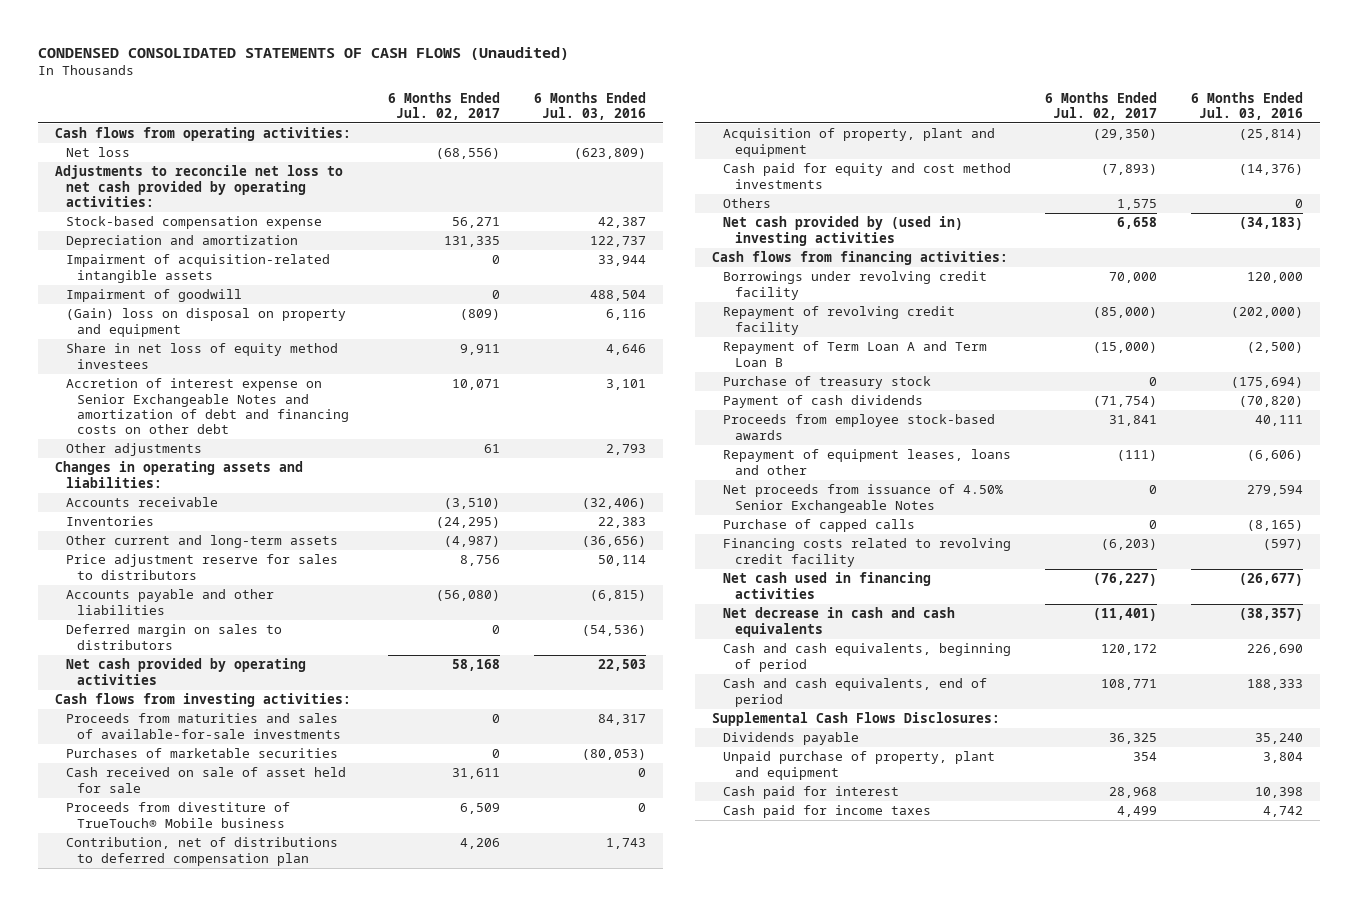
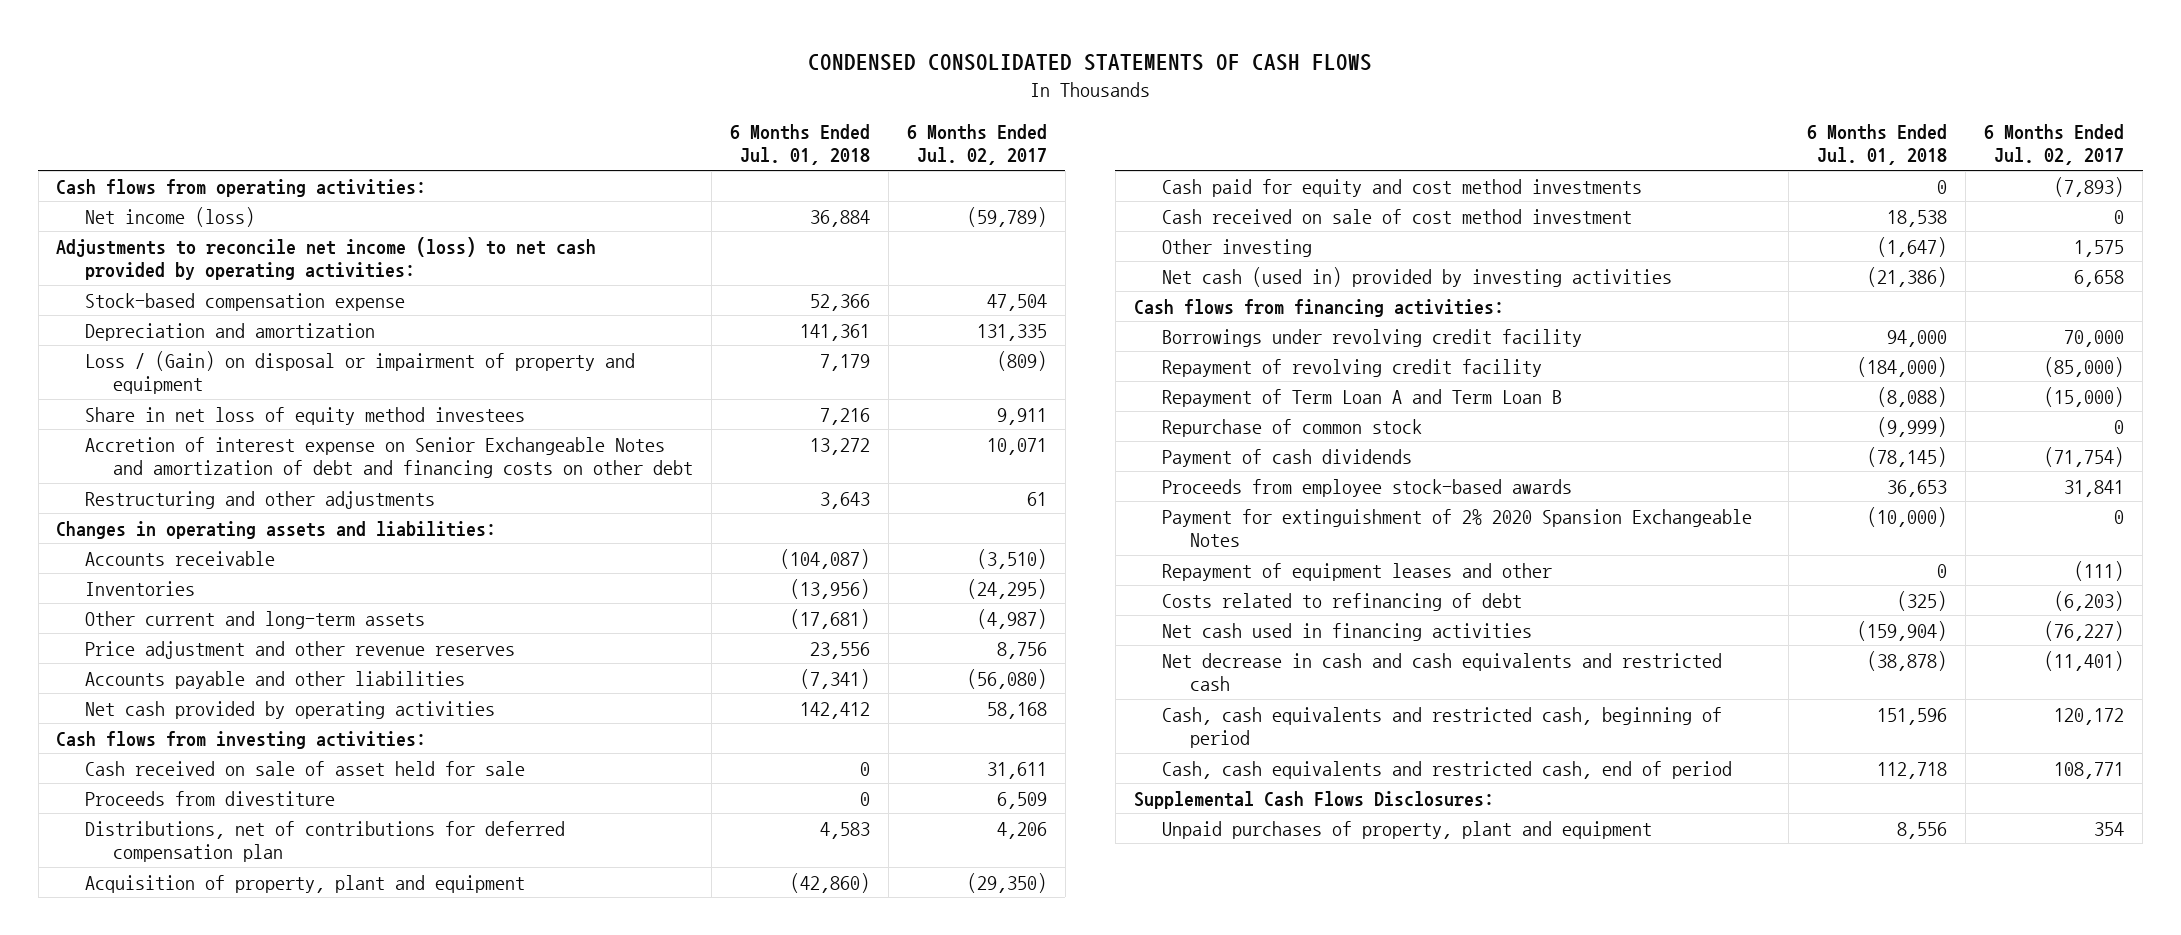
[37,46,569,60] CONDENSED CONSOLIDATED STATEMENTS OF CASH FLOWS (Unaudited) -> [808,54,1373,72] CONDENSED CONSOLIDATED STATEMENTS OF CASH FLOWS
[533,91,646,120] 6 Months Ended Jul. 03, 2016 -> none
none -> [729,123,870,166] 6 Months Ended Jul. 01, 2018
[66,147,131,158] Net loss -> [84,206,255,227] Net income (loss)
[435,148,500,160] (68,556) -> [966,206,1047,227] (59,789)
[54,165,343,208] Adjustments to reconcile net loss to net cash provided by operating activities: -> [56,236,597,281] Adjustments to reconcile net income (loss) to net cash provided by operating activities:
[451,217,500,229] 56,271 -> [986,293,1047,311] 47,504
[66,254,331,283] Impairment of acquisition-related intangible assets -> none
[66,289,243,303] Impairment of goodwill -> none
[66,308,347,337] (Gain) loss on disposal on property and equipment -> [84,350,635,395] Loss / (Gain) on disposal or impairment of property and equipment
[66,443,203,457] Other adjustments -> [84,490,435,509] Restructuring and other adjustments
[66,554,339,580] Price adjustment reserve for sales to distributors -> [84,640,515,659] Price adjustment and other revenue reserves
[66,624,283,650] Deferred margin on sales to distributors -> none
[66,713,342,739] Proceeds from maturities and sales of available-for-sale investments -> none
[66,748,339,759] Purchases of marketable securities -> none
[66,802,291,828] Proceeds from divestiture of TrueTouch® Mobile business -> [84,790,335,806] Proceeds from divestiture
[66,837,339,866] Contribution, net of distributions to deferred compensation plan -> [84,820,565,863] Distributions, net of contributions for deferred compensation plan
none -> [1162,208,1633,224] Cash received on sale of cost method investment
[723,198,772,209] Others -> [1162,238,1313,257] Other investing
[723,216,964,246] Net cash provided by (used in) investing activities -> [1162,266,1673,287] Net cash (used in) provided by investing activities
[723,376,932,390] Purchase of treasury stock -> [1162,418,1423,437] Repurchase of common stock
[723,484,1004,513] Net proceeds from issuance of 4.50% Senior Exchangeable Notes -> none
[723,519,916,533] Purchase of capped calls -> none
none -> [1162,508,1753,548] Payment for extinguishment of 2% 2020 Spansion Exchangeable Notes
[723,449,1012,475] Repayment of equipment leases, loans and other -> [1162,562,1553,581] Repayment of equipment leases and other
[723,538,1012,567] Financing costs related to revolving credit facility -> [1162,592,1523,611] Costs related to refinancing of debt
[723,607,956,637] Net decrease in cash and cash equivalents -> [1162,652,1723,692] Net decrease in cash and cash equivalents and restricted cash
[723,643,1012,672] Cash and cash equivalents, beginning of period -> [1162,706,1723,749] Cash, cash equivalents and restricted cash, beginning of period
[723,678,988,707] Cash and cash equivalents, end of period -> [1162,760,1733,779] Cash, cash equivalents and restricted cash, end of period
[723,732,860,746] Dividends payable -> none
[723,786,900,800] Cash paid for interest -> none
[723,805,932,819] Cash paid for income taxes -> none
[723,751,996,780] Unpaid purchase of property, plant and equipment -> [1162,820,1653,839] Unpaid purchases of property, plant and equipment

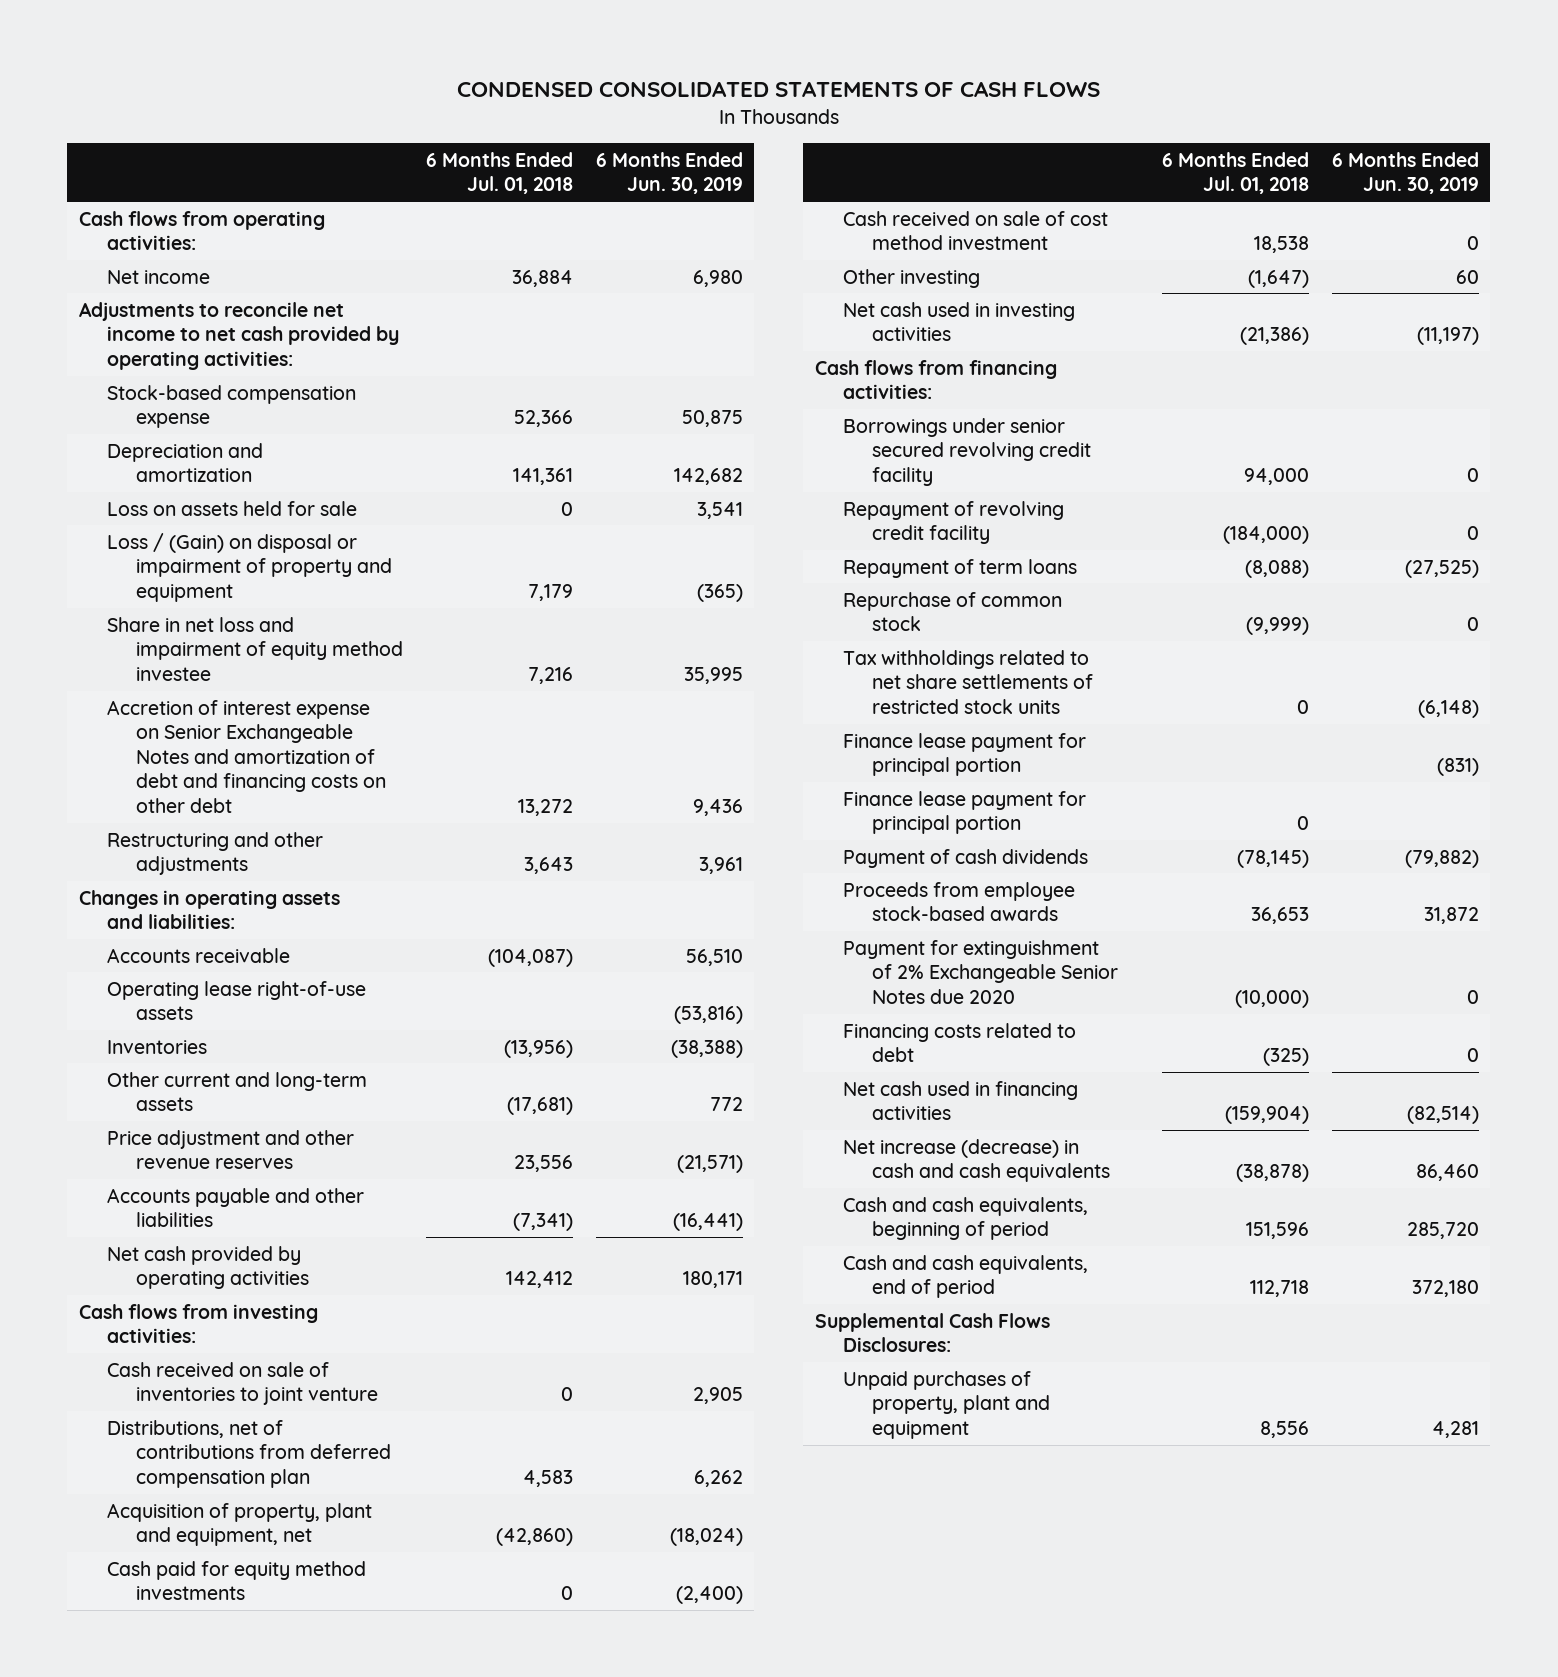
[906,123,1047,166] 6 Months Ended Jul. 02, 2017 -> none
none -> [595,151,743,195] 6 Months Ended Jun. 30, 2019
[84,206,255,227] Net income (loss) -> [107,269,211,284] Net income
[56,236,597,281] Adjustments to reconcile net income (loss) to net cash provided by operating activities: -> [78,301,400,370] Adjustments to reconcile net income to net cash provided by operating activities:
none -> [107,500,358,516] Loss on assets held for sale
[84,406,525,425] Share in net loss of equity method investees -> [107,616,403,681] Share in net loss and impairment of equity method investee
none -> [107,980,367,1021] Operating lease right-of-use assets
[84,790,335,806] Proceeds from divestiture -> none
[84,760,525,776] Cash received on sale of asset held for sale -> [107,1361,378,1406] Cash received on sale of inventories to joint venture
[84,820,565,863] Distributions, net of contributions for deferred compensation plan -> [107,1419,391,1488] Distributions, net of contributions from deferred compensation plan
[84,874,525,893] Acquisition of property, plant and equipment -> [107,1502,373,1547] Acquisition of property, plant and equipment, net
[1162,178,1643,197] Cash paid for equity and cost method investments -> [107,1560,367,1601] Cash paid for equity method investments
[1162,266,1673,287] Net cash (used in) provided by investing activities -> [843,301,1076,342] Net cash used in investing activities
[1162,328,1583,347] Borrowings under revolving credit facility -> [843,417,1091,486] Borrowings under senior secured revolving credit facility
[1162,388,1563,407] Repayment of Term Loan A and Term Loan B -> [843,558,1078,578] Repayment of term loans
none -> [843,649,1093,714] Tax withholdings related to net share settlements of restricted stock units
none -> [843,732,1087,777] Finance lease payment for principal portion
none -> [843,790,1087,835] Finance lease payment for principal portion
[1162,562,1553,581] Repayment of equipment leases and other -> none
[1162,508,1753,548] Payment for extinguishment of 2% 2020 Spansion Exchangeable Notes -> [843,939,1118,1004] Payment for extinguishment of 2% Exchangeable Senior Notes due 2020
[1162,592,1523,611] Costs related to refinancing of debt -> [843,1022,1077,1063] Financing costs related to debt
[1162,652,1723,692] Net decrease in cash and cash equivalents and restricted cash -> [843,1138,1110,1183] Net increase (decrease) in cash and cash equivalents
[1162,706,1723,749] Cash, cash equivalents and restricted cash, beginning of period -> [843,1196,1089,1241] Cash and cash equivalents, beginning of period
[1162,760,1733,779] Cash, cash equivalents and restricted cash, end of period -> [843,1254,1089,1299] Cash and cash equivalents, end of period

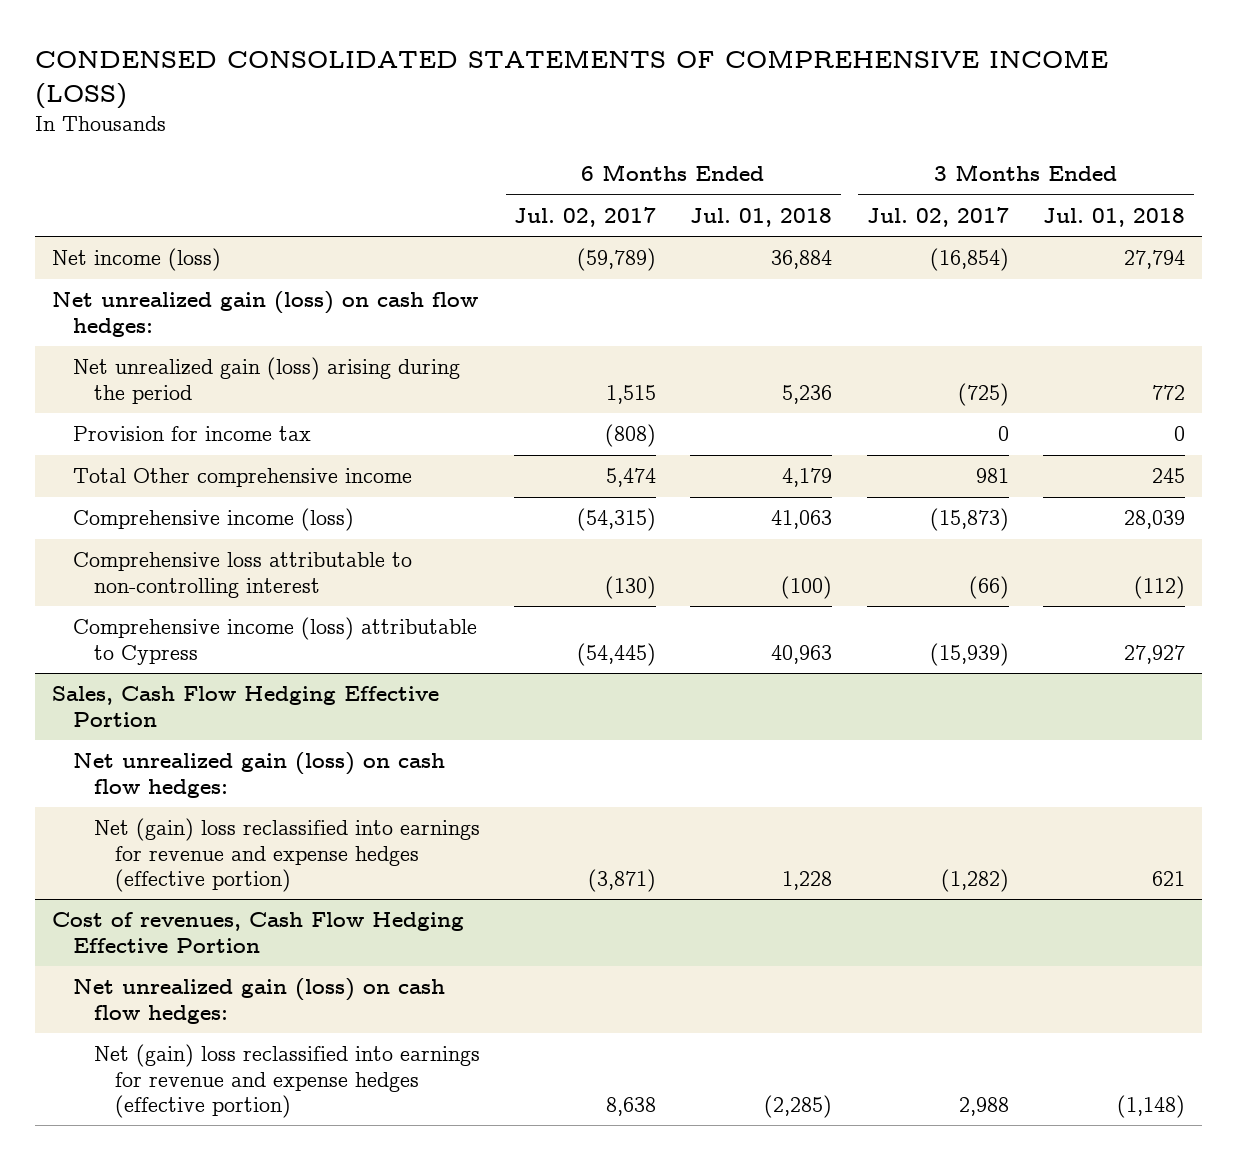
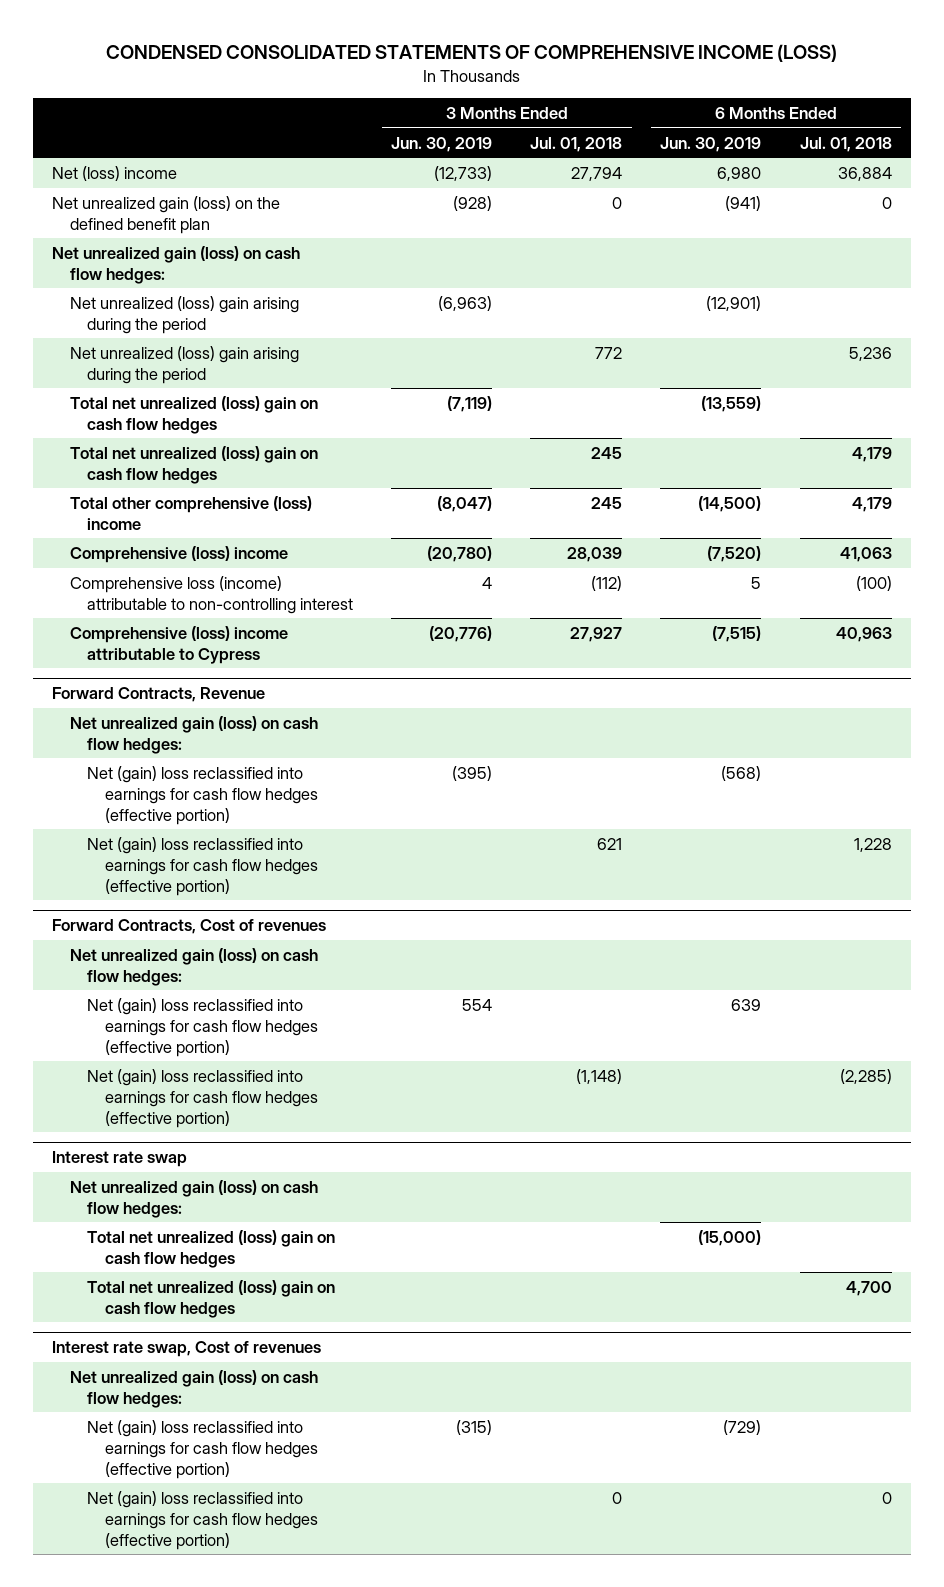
[514,206,657,227] Jul. 02, 2017 -> none
[866,206,1009,227] Jul. 02, 2017 -> none
none -> [391,136,493,152] Jun. 30, 2019
none -> [660,136,762,152] Jun. 30, 2019
[51,248,221,272] Net income (loss) -> [52,165,178,181] Net (loss) income
none -> [52,195,281,234] Net unrealized gain (loss) on the defined benefit plan
[72,426,311,442] Provision for income tax -> none
[51,686,439,727] Sales, Cash Flow Hedging Effective Portion -> none
none -> [69,295,299,334] Net unrealized (loss) gain arising during the period
[72,357,460,404] Net unrealized gain (loss) arising during the period -> [69,345,299,384] Net unrealized (loss) gain arising during the period
none -> [69,395,318,434] Total net unrealized (loss) gain on cash flow hedges
none -> [69,445,318,484] Total net unrealized (loss) gain on cash flow hedges
[72,468,412,488] Total Other comprehensive income -> [69,495,312,530] Total other comprehensive (loss) income
[72,508,354,532] Comprehensive income (loss) -> [69,545,288,563] Comprehensive (loss) income
[72,552,412,598] Comprehensive loss attributable to non-controlling interest -> [69,575,354,614] Comprehensive loss (income) attributable to non-controlling interest
[72,617,477,665] Comprehensive income (loss) attributable to Cypress -> [69,625,288,664] Comprehensive (loss) income attributable to Cypress
none -> [52,687,266,703] Forward Contracts, Revenue
[51,912,464,953] Cost of revenues, Cash Flow Hedging Effective Portion -> none
none -> [87,765,318,825] Net (gain) loss reclassified into earnings for cash flow hedges (effective portion)
[93,818,480,892] Net (gain) loss reclassified into earnings for revenue and expense hedges (effective portion) -> [87,836,318,896] Net (gain) loss reclassified into earnings for cash flow hedges (effective portion)
none -> [52,919,327,935] Forward Contracts, Cost of revenues
none -> [87,997,318,1057] Net (gain) loss reclassified into earnings for cash flow hedges (effective portion)
[93,1044,480,1118] Net (gain) loss reclassified into earnings for revenue and expense hedges (effective portion) -> [87,1068,318,1128] Net (gain) loss reclassified into earnings for cash flow hedges (effective portion)
none -> [52,1151,188,1168] Interest rate swap
none -> [69,1179,318,1218] Net unrealized gain (loss) on cash flow hedges:
none -> [87,1229,336,1268] Total net unrealized (loss) gain on cash flow hedges
none -> [87,1279,336,1318] Total net unrealized (loss) gain on cash flow hedges
none -> [52,1341,322,1358] Interest rate swap, Cost of revenues
none -> [69,1369,318,1408] Net unrealized gain (loss) on cash flow hedges:
none -> [87,1419,318,1479] Net (gain) loss reclassified into earnings for cash flow hedges (effective portion)
none -> [87,1490,318,1550] Net (gain) loss reclassified into earnings for cash flow hedges (effective portion)

